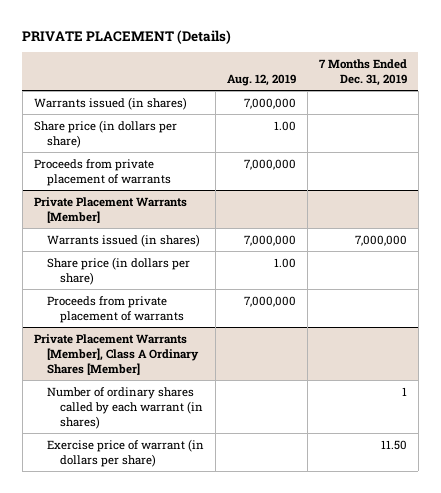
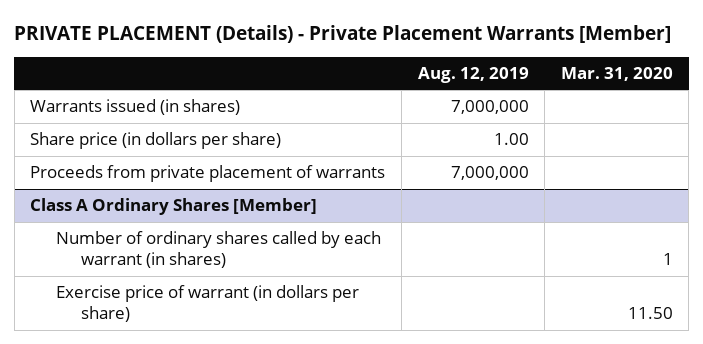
[22,29,232,44] PRIVATE PLACEMENT (Details) -> [14,24,672,43] PRIVATE PLACEMENT (Details) - Private Placement Warrants [Member]
[318,59,407,87] 7 Months Ended Dec. 31, 2019 -> none
none -> [560,66,673,81] Mar. 31, 2020
[47,233,201,247] Warrants issued (in shares) -> none
[47,256,191,285] Share price (in dollars per share) -> none
[47,295,185,323] Proceeds from private placement of warrants -> none
[33,333,200,375] Private Placement Warrants [Member], Class A Ordinary Shares [Member] -> none
[33,196,187,223] Private Placement Warrants [Member] -> [30,198,318,216] Class A Ordinary Shares [Member]

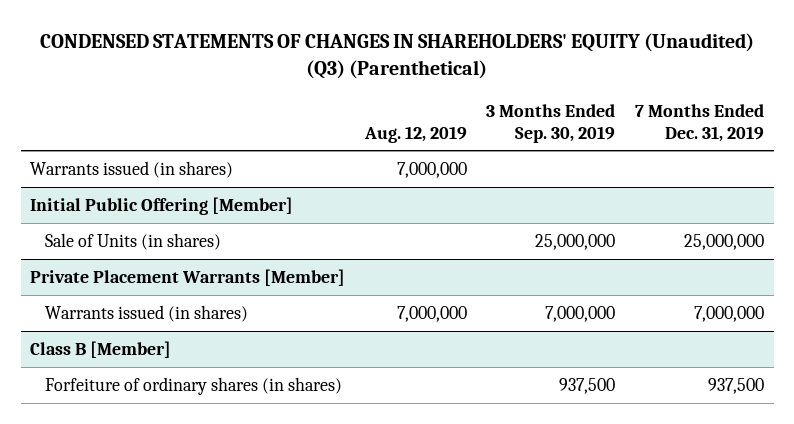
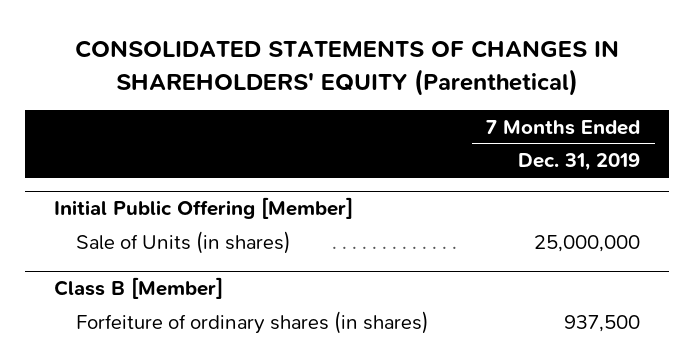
[40,33,755,80] CONDENSED STATEMENTS OF CHANGES IN SHAREHOLDERS' EQUITY (Unaudited) (Q3) (Parenthetical) -> [75,40,620,96] CONSOLIDATED STATEMENTS OF CHANGES IN SHAREHOLDERS' EQUITY (Parenthetical)
[363,125,467,143] Aug. 12, 2019 -> none
[486,103,616,143] 3 Months Ended Sep. 30, 2019 -> none
[30,160,234,178] Warrants issued (in shares) -> none
[30,268,346,286] Private Placement Warrants [Member] -> none
[45,304,249,322] Warrants issued (in shares) -> none

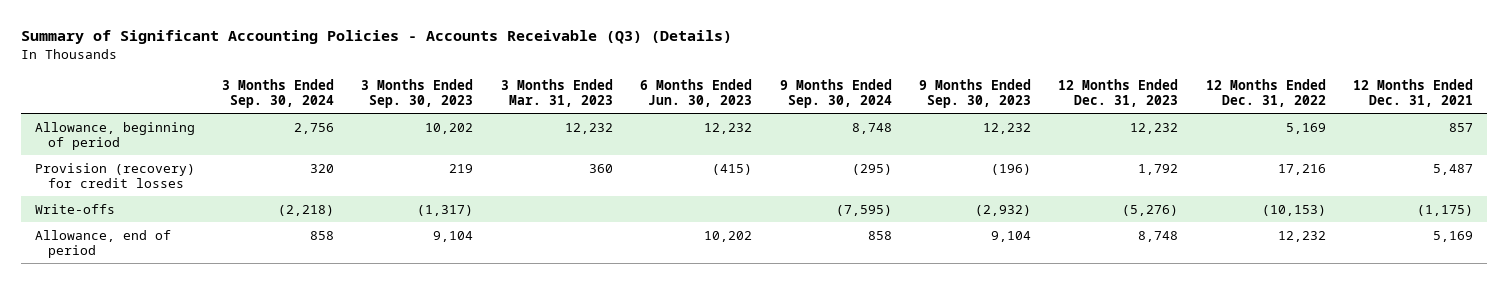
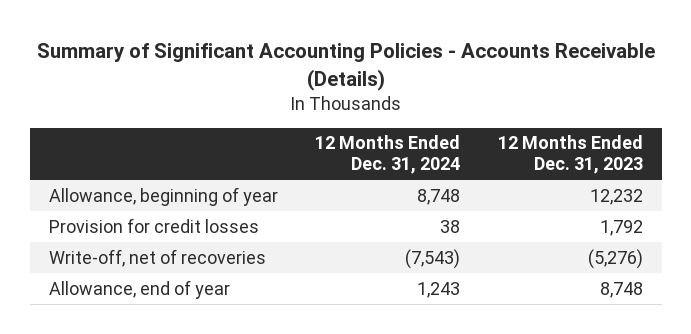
[20,30,732,45] Summary of Significant Accounting Policies - Accounts Receivable (Q3) (Details) -> [36,42,655,91] Summary of Significant Accounting Policies - Accounts Receivable (Details)
[222,78,335,109] 3 Months Ended Sep. 30, 2024 -> none
[361,78,474,109] 3 Months Ended Sep. 30, 2023 -> none
[500,78,613,108] 3 Months Ended Mar. 31, 2023 -> none
[640,78,753,108] 6 Months Ended Jun. 30, 2023 -> none
[779,78,892,109] 9 Months Ended Sep. 30, 2024 -> none
[919,78,1032,109] 9 Months Ended Sep. 30, 2023 -> none
[1205,78,1326,108] 12 Months Ended Dec. 31, 2022 -> none
[1353,78,1474,108] 12 Months Ended Dec. 31, 2021 -> none
none -> [315,135,461,175] 12 Months Ended Dec. 31, 2024
[34,121,195,150] Allowance, beginning of period -> [48,186,278,206] Allowance, beginning of year
[34,162,195,188] Provision (recovery) for credit losses -> [48,217,259,233] Provision for credit losses
[34,203,115,214] Write-offs -> [48,248,266,267] Write-off, net of recoveries
[34,229,171,258] Allowance, end of period -> [48,279,230,299] Allowance, end of year

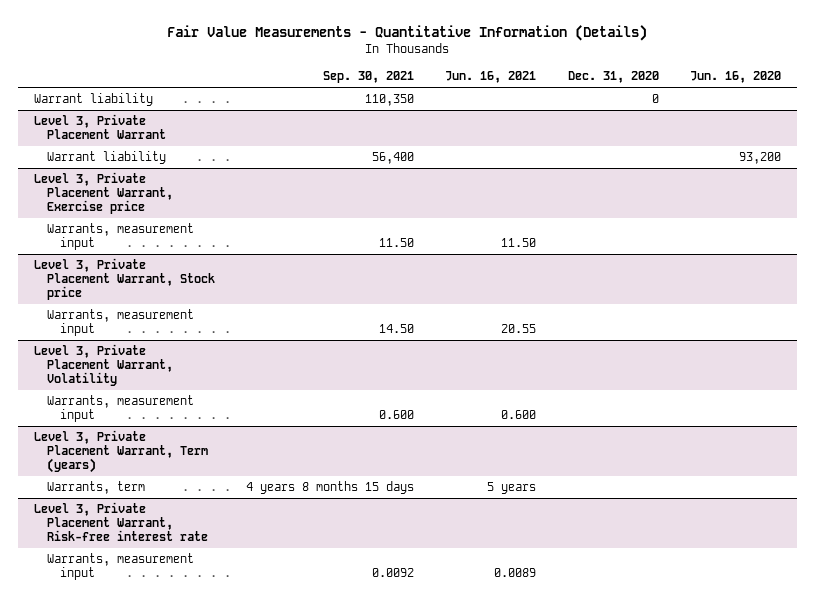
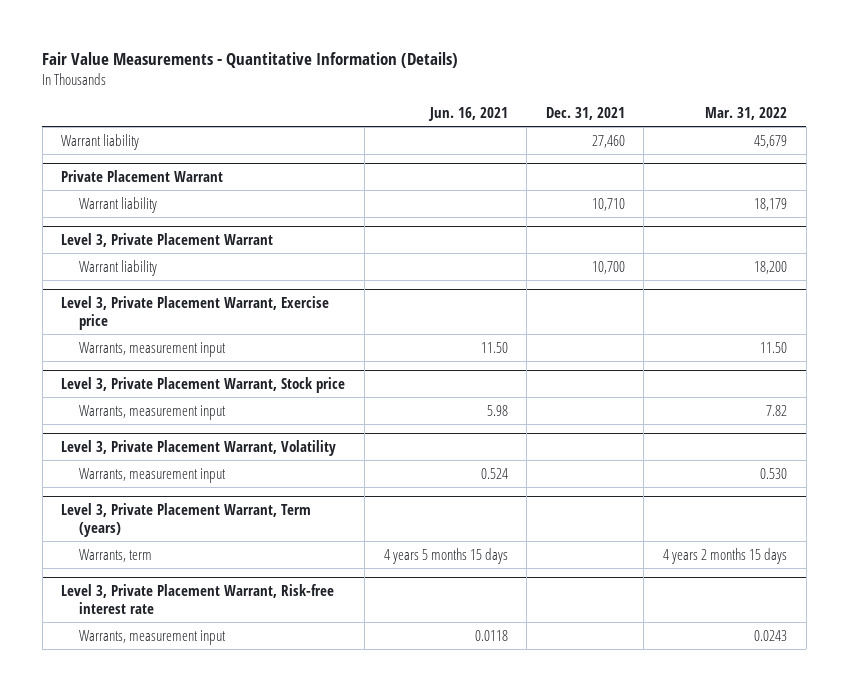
[323,71,415,84] Sep. 30, 2021 -> none
[567,71,659,84] Dec. 31, 2020 -> none
[690,71,782,84] Jun. 16, 2020 -> none
none -> [545,107,625,121] Dec. 31, 2021
none -> [704,107,787,121] Mar. 31, 2022
none -> [61,169,224,182] Private Placement Warrant
none -> [79,196,158,213] Warrant liability
[501,324,537,334] 20.55 -> [486,404,508,416] 5.98
[501,410,537,420] 0.600 -> [480,467,508,479] 0.524
[487,482,537,495] 5 years -> [383,547,508,564] 4 years 5 months 15 days
[494,568,537,578] 0.0089 -> [474,629,508,641] 0.0118

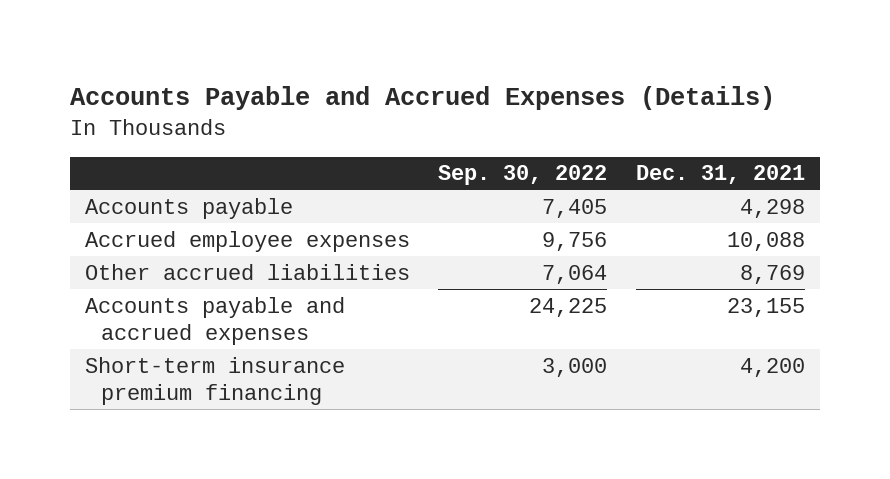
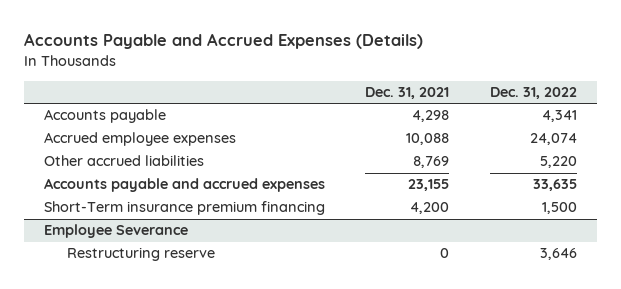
[438,165,608,186] Sep. 30, 2022 -> none
none -> [489,87,577,100] Dec. 31, 2022
[84,356,345,405] Short-term insurance premium financing -> [44,201,326,216] Short-Term insurance premium financing
none -> [44,224,189,239] Employee Severance
none -> [67,247,216,262] Restructuring reserve

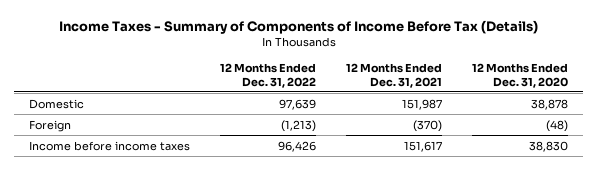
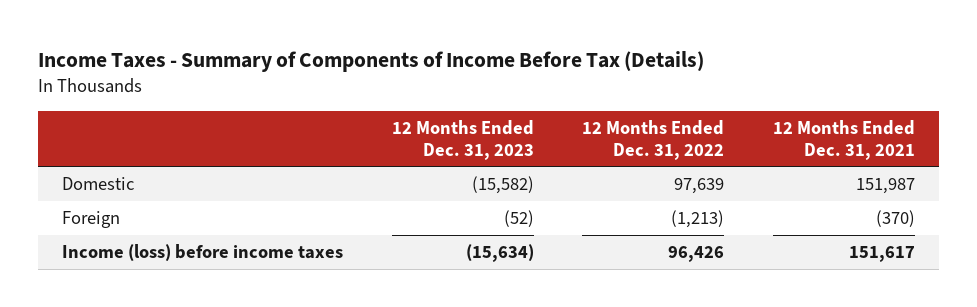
[472,62,569,88] 12 Months Ended Dec. 31, 2020 -> none
none -> [391,119,534,160] 12 Months Ended Dec. 31, 2023
[29,140,191,151] Income before income taxes -> [61,243,343,261] Income (loss) before income taxes

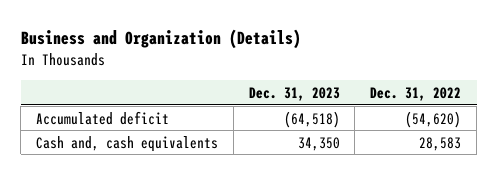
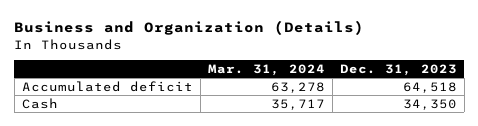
[370,86,462,101] Dec. 31, 2022 -> none
none -> [207,64,325,77] Mar. 31, 2024
[283,110,340,128] (64,518) -> [402,81,457,93] 64,518
[36,135,219,152] Cash and, cash equivalents -> [21,97,58,109] Cash

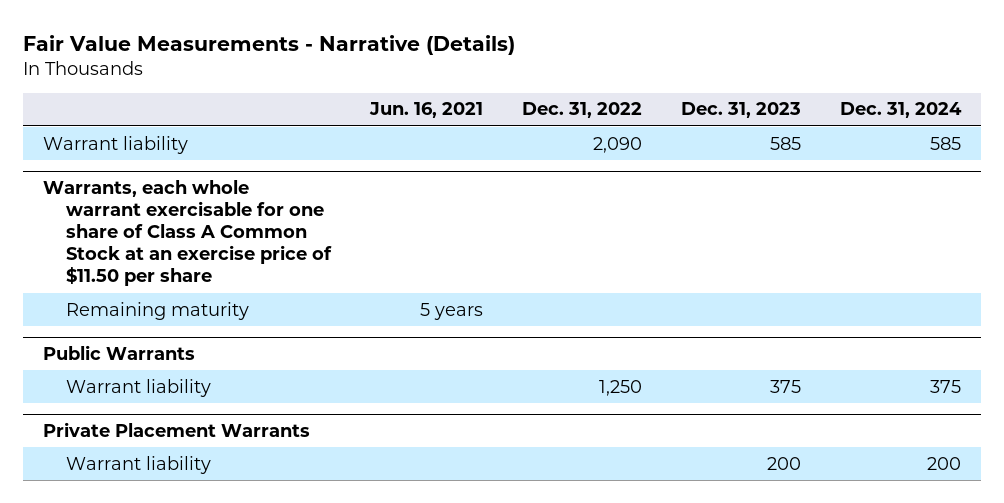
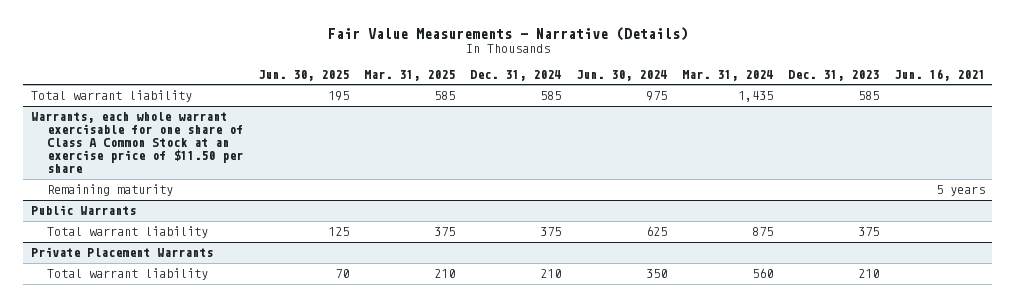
[522,102,643,119] Dec. 31, 2022 -> none
none -> [258,69,350,81] Jun. 30, 2025
none -> [363,69,455,81] Mar. 31, 2025
none -> [575,69,667,81] Jun. 30, 2024
none -> [681,69,773,81] Mar. 31, 2024
[42,135,188,154] Warrant liability -> [30,90,192,103] Total warrant liability
[65,378,211,397] Warrant liability -> [47,226,209,239] Total warrant liability
[65,455,211,474] Warrant liability -> [47,268,209,281] Total warrant liability
[767,456,802,470] 200 -> [857,269,879,279] 210
[927,456,962,470] 200 -> [539,269,561,279] 210

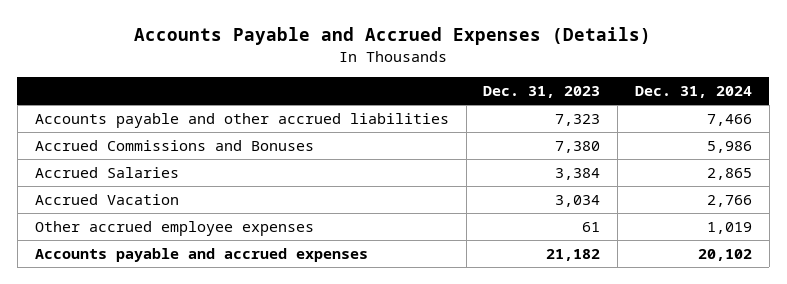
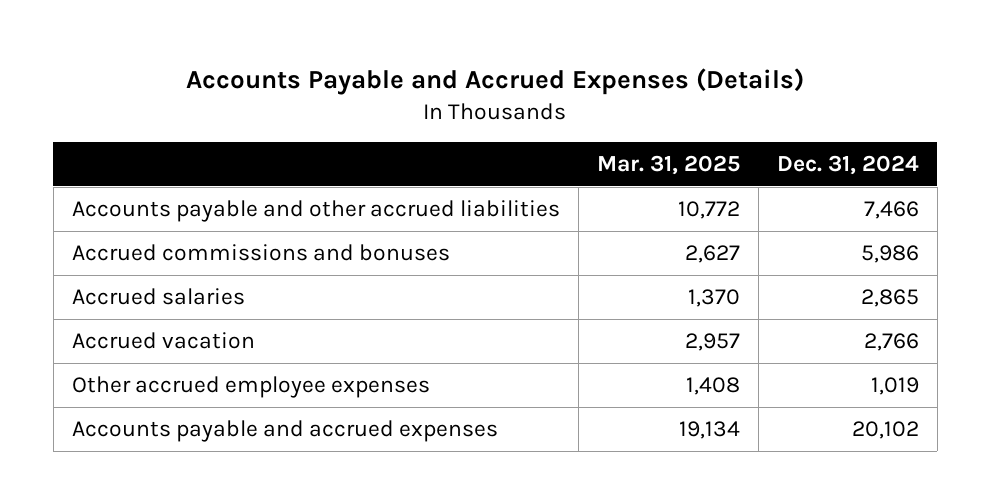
[483,86,601,99] Dec. 31, 2023 -> none
none -> [596,154,740,175] Mar. 31, 2025
[34,140,314,152] Accrued Commissions and Bonuses -> [71,244,450,262] Accrued commissions and bonuses
[34,167,179,179] Accrued Salaries -> [71,288,245,306] Accrued salaries
[34,194,179,206] Accrued Vacation -> [71,332,255,350] Accrued vacation

